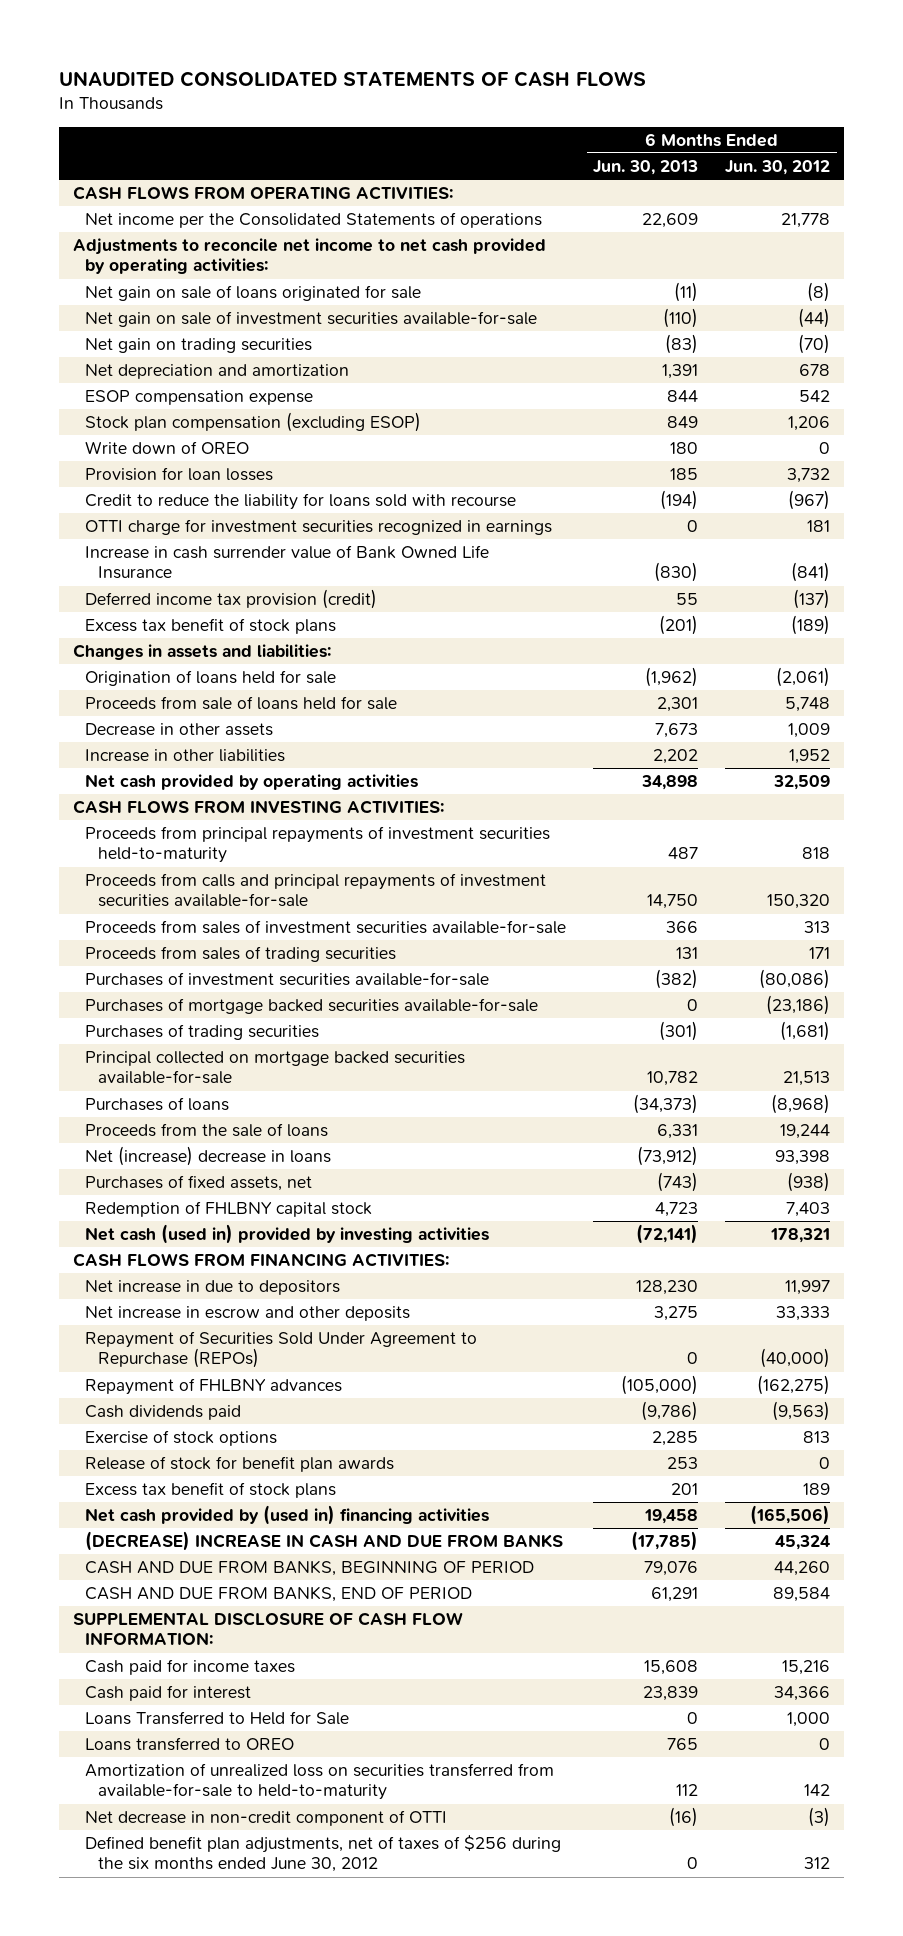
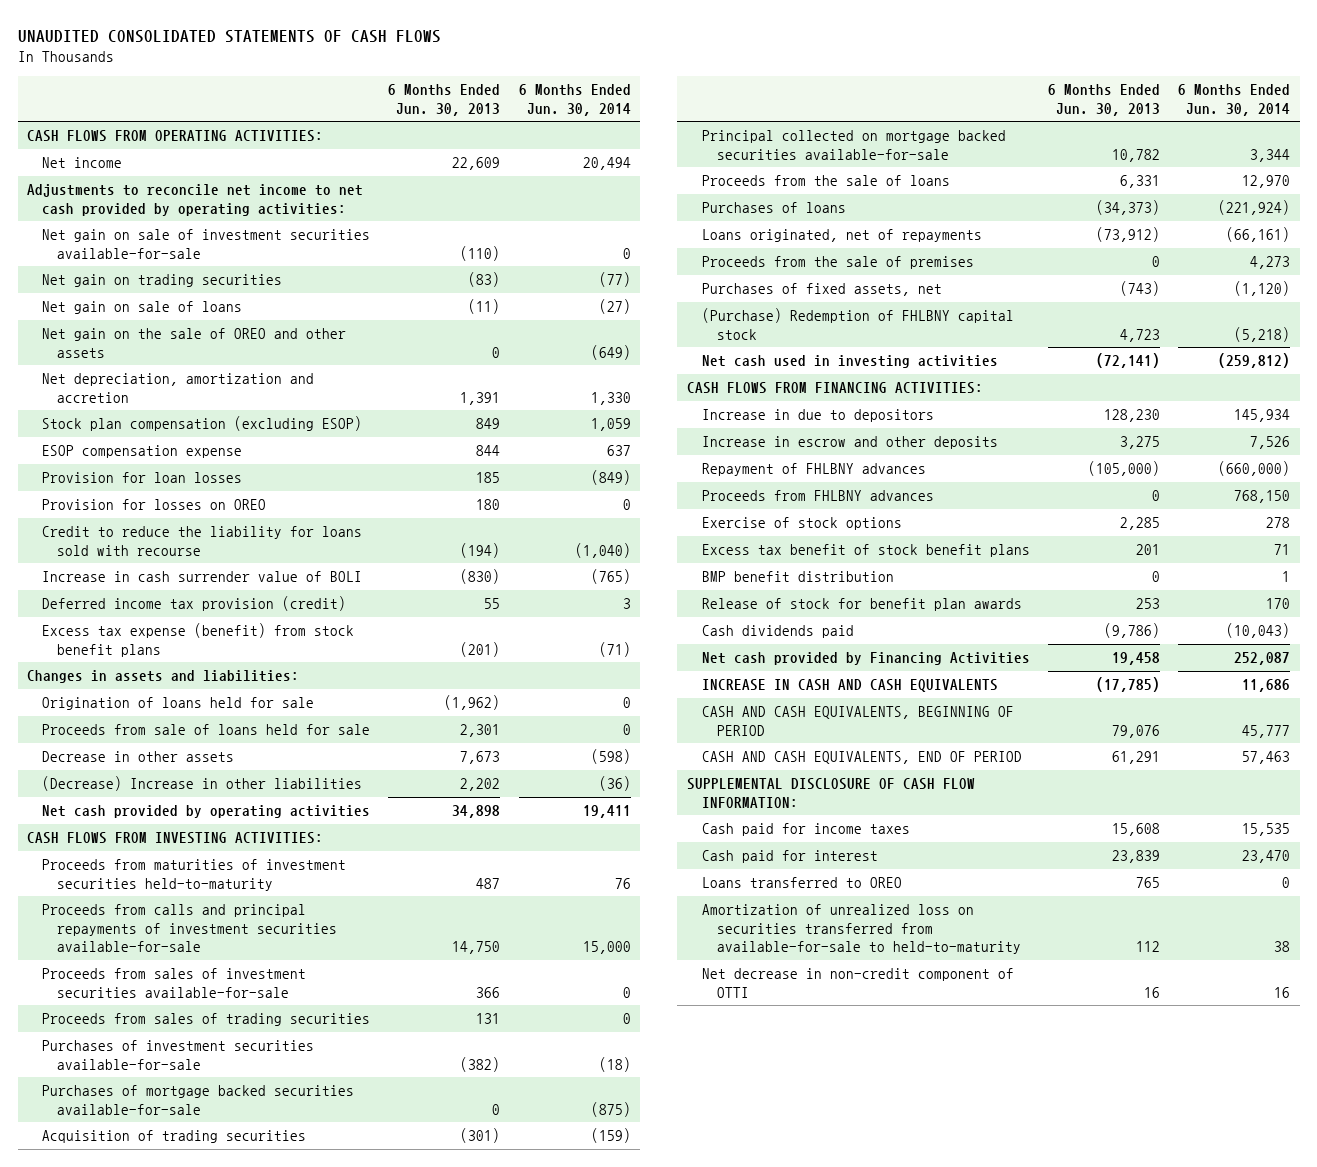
[725,159,831,175] Jun. 30, 2012 -> none
none -> [518,83,631,116] 6 Months Ended Jun. 30, 2014
[85,212,543,229] Net income per the Consolidated Statements of operations -> [41,157,122,169] Net income
[85,285,422,302] Net gain on sale of loans originated for sale -> none
none -> [41,301,242,315] Net gain on sale of loans
none -> [41,328,346,358] Net gain on the sale of OREO and other assets
[85,364,350,380] Net depreciation and amortization -> [41,373,314,403] Net depreciation, amortization and accretion
[85,441,250,455] Write down of OREO -> none
[85,390,314,406] ESOP compensation expense -> [41,445,242,459] ESOP compensation expense
none -> [41,499,266,511] Provision for losses on OREO
[85,519,553,536] OTTI charge for investment securities recognized in earnings -> none
[85,545,490,580] Increase in cash surrender value of Bank Owned Life Insurance -> [41,571,362,583] Increase in cash surrender value of BOLI
[85,618,337,635] Excess tax benefit of stock plans -> [41,623,354,657] Excess tax expense (benefit) from stock benefit plans
[85,749,286,763] Increase in other liabilities -> [41,776,362,792] (Decrease) Increase in other liabilities
[85,826,551,864] Proceeds from principal repayments of investment securities held-to-maturity -> [41,859,346,891] Proceeds from maturities of investment securities held-to-maturity
[85,1024,320,1041] Purchases of trading securities -> [41,1130,306,1144] Acquisition of trading securities
[85,1097,230,1112] Purchases of loans -> [701,202,846,214] Purchases of loans
[85,1146,332,1167] Net (increase) decrease in loans -> [701,229,982,243] Loans originated, net of repayments
none -> [701,256,974,270] Proceeds from the sale of premises
[85,1201,373,1218] Redemption of FHLBNY capital stock -> [701,308,1014,340] (Purchase) Redemption of FHLBNY capital stock
[85,1224,490,1245] Net cash (used in) provided by investing activities -> [701,355,998,369] Net cash used in investing activities
[85,1331,478,1369] Repayment of Securities Sold Under Agreement to Repurchase (REPOs) -> none
[85,1280,341,1296] Net increase in due to depositors -> [701,409,934,423] Increase in due to depositors
[85,1306,411,1322] Net increase in escrow and other deposits -> [701,436,998,450] Increase in escrow and other deposits
none -> [701,490,934,502] Proceeds from FHLBNY advances
none -> [701,544,1030,558] Excess tax benefit of stock benefit plans
none -> [701,571,894,583] BMP benefit distribution
[85,1482,337,1499] Excess tax benefit of stock plans -> none
[85,1405,242,1421] Cash dividends paid -> [701,625,854,639] Cash dividends paid
[85,1505,490,1526] Net cash provided by (used in) financing activities -> [701,652,1030,666] Net cash provided by Financing Activities
[85,1531,564,1552] (DECREASE) INCREASE IN CASH AND DUE FROM BANKS -> [701,679,998,693] INCREASE IN CASH AND CASH EQUIVALENTS
[85,1560,535,1577] CASH AND DUE FROM BANKS, BEGINNING OF PERIOD -> [701,706,1014,736] CASH AND CASH EQUIVALENTS, BEGINNING OF PERIOD
[85,1586,473,1603] CASH AND DUE FROM BANKS, END OF PERIOD -> [701,751,1022,765] CASH AND CASH EQUIVALENTS, END OF PERIOD
[85,1711,350,1726] Loans Transferred to Held for Sale -> none
[85,1835,562,1873] Defined benefit plan adjustments, net of taxes of $256 during the six months ended June 30, 2012 -> none
[669,1807,699,1828] (16) -> [1143,986,1160,998] 16

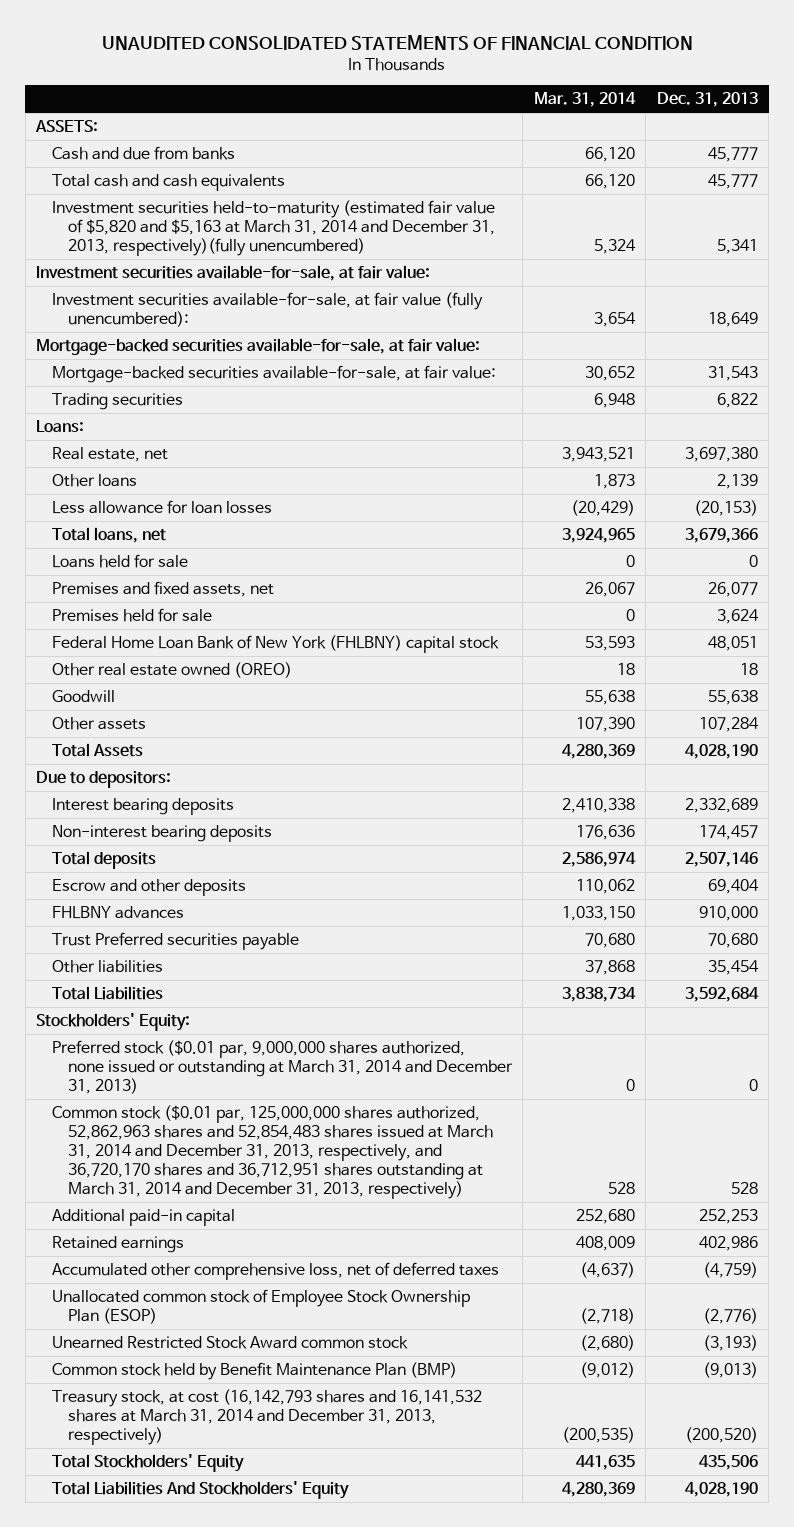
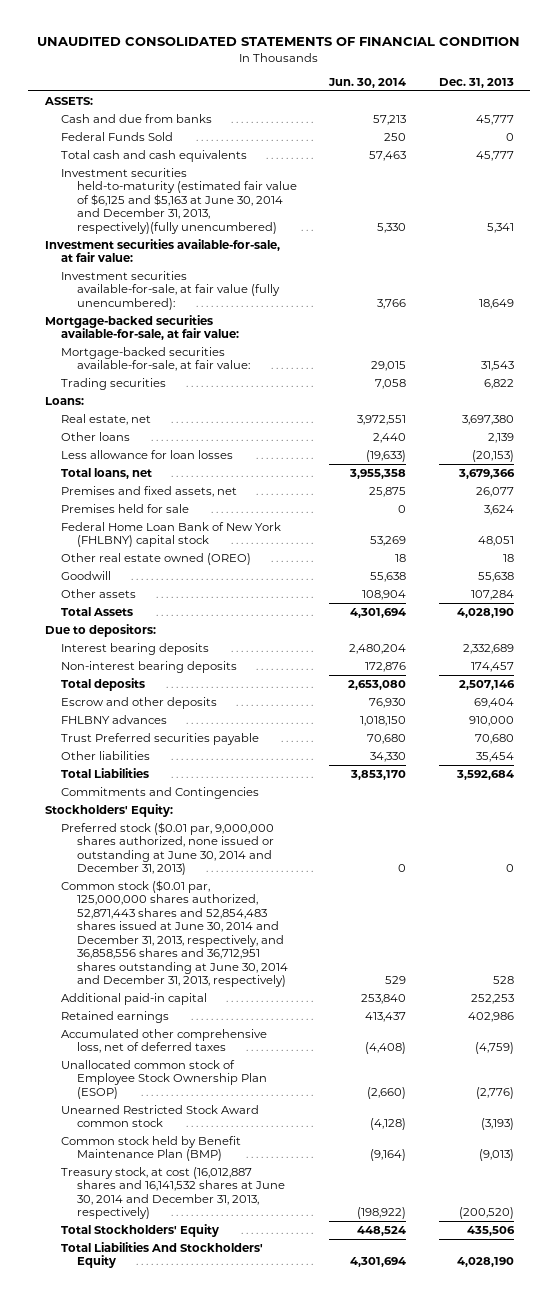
[533,92,636,108] Mar. 31, 2014 -> none
none -> [328,77,407,88] Jun. 30, 2014
none -> [60,132,173,142] Federal Funds Sold
[51,200,495,257] Investment securities held-to-maturity (estimated fair value of $5,820 and $5,163 at March 31, 2014 and December 31, 2013, respectively)(fully unencumbered) -> [60,168,297,234] Investment securities held-to-maturity (estimated fair value of $6,125 and $5,163 at June 30, 2014 and December 31, 2013, respectively)(fully unencumbered)
[51,554,188,569] Loans held for sale -> none
none -> [60,787,259,800] Commitments and Contingencies
[51,1040,513,1095] Preferred stock ($0.01 par, 9,000,000 shares authorized, none issued or outstanding at March 31, 2014 and December 31, 2013) -> [60,822,274,876] Preferred stock ($0.01 par, 9,000,000 shares authorized, none issued or outstanding at June 30, 2014 and December 31, 2013)
[51,1105,493,1200] Common stock ($0.01 par, 125,000,000 shares authorized, 52,862,963 shares and 52,854,483 shares issued at March 31, 2014 and December 31, 2013, respectively, and 36,720,170 shares and 36,712,951 shares outstanding at March 31, 2014 and December 31, 2013, respectively) -> [60,880,288,988] Common stock ($0.01 par, 125,000,000 shares authorized, 52,871,443 shares and 52,854,483 shares issued at June 30, 2014 and December 31, 2013, respectively, and 36,858,556 shares and 36,712,951 shares outstanding at June 30, 2014 and December 31, 2013, respectively)
[51,1389,482,1446] Treasury stock, at cost (16,142,793 shares and 16,141,532 shares at March 31, 2014 and December 31, 2013, respectively) -> [60,1167,285,1220] Treasury stock, at cost (16,012,887 shares and 16,141,532 shares at June 30, 2014 and December 31, 2013, respectively)

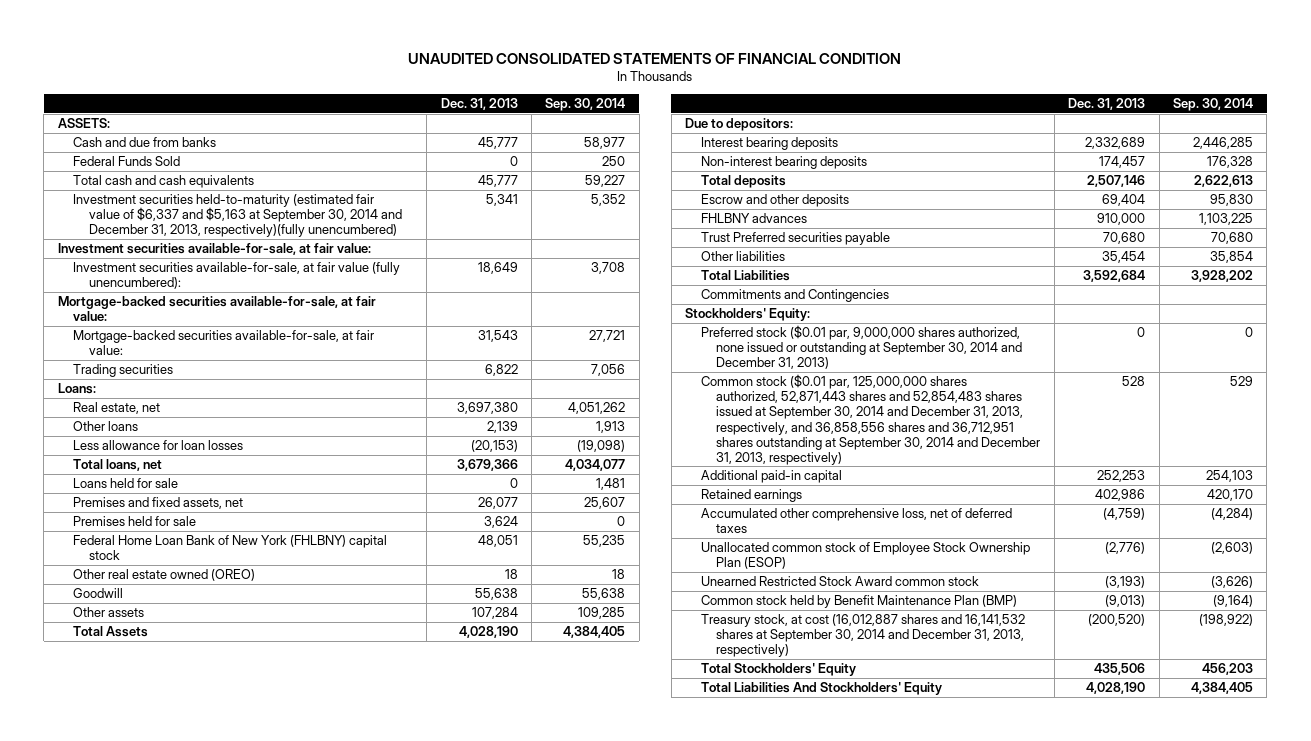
[328,77,407,88] Jun. 30, 2014 -> none
none -> [545,97,626,111] Sep. 30, 2014
[60,168,297,234] Investment securities held-to-maturity (estimated fair value of $6,125 and $5,163 at June 30, 2014 and December 31, 2013, respectively)(fully unencumbered) -> [73,193,402,238] Investment securities held-to-maturity (estimated fair value of $6,337 and $5,163 at September 30, 2014 and December 31, 2013, respectively)(fully unencumbered)
none -> [73,477,179,488] Loans held for sale
[60,822,274,876] Preferred stock ($0.01 par, 9,000,000 shares authorized, none issued or outstanding at June 30, 2014 and December 31, 2013) -> [700,324,1023,370] Preferred stock ($0.01 par, 9,000,000 shares authorized, none issued or outstanding at September 30, 2014 and December 31, 2013)
[60,880,288,988] Common stock ($0.01 par, 125,000,000 shares authorized, 52,871,443 shares and 52,854,483 shares issued at June 30, 2014 and December 31, 2013, respectively, and 36,858,556 shares and 36,712,951 shares outstanding at June 30, 2014 and December 31, 2013, respectively) -> [700,373,1041,465] Common stock ($0.01 par, 125,000,000 shares authorized, 52,871,443 shares and 52,854,483 shares issued at September 30, 2014 and December 31, 2013, respectively, and 36,858,556 shares and 36,712,951 shares outstanding at September 30, 2014 and December 31, 2013, respectively)
[60,1167,285,1220] Treasury stock, at cost (16,012,887 shares and 16,141,532 shares at June 30, 2014 and December 31, 2013, respectively) -> [700,613,1025,658] Treasury stock, at cost (16,012,887 shares and 16,141,532 shares at September 30, 2014 and December 31, 2013, respectively)

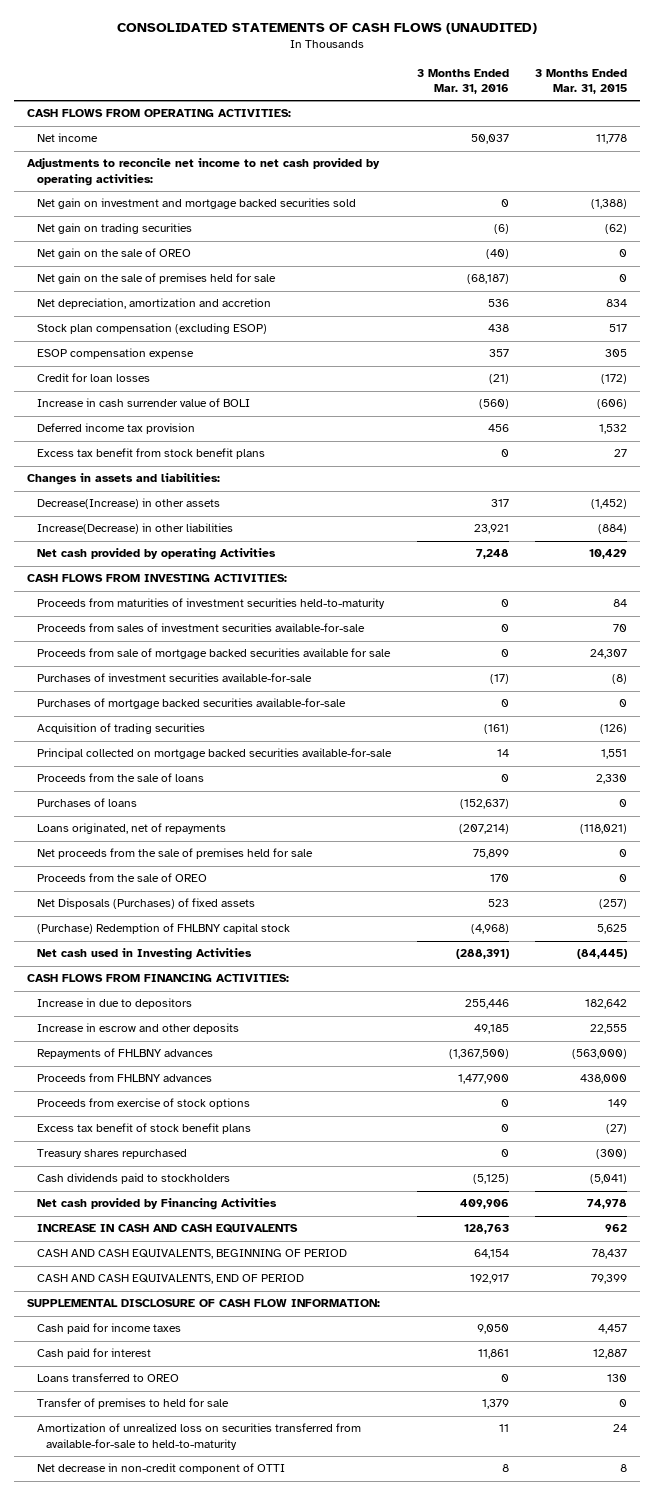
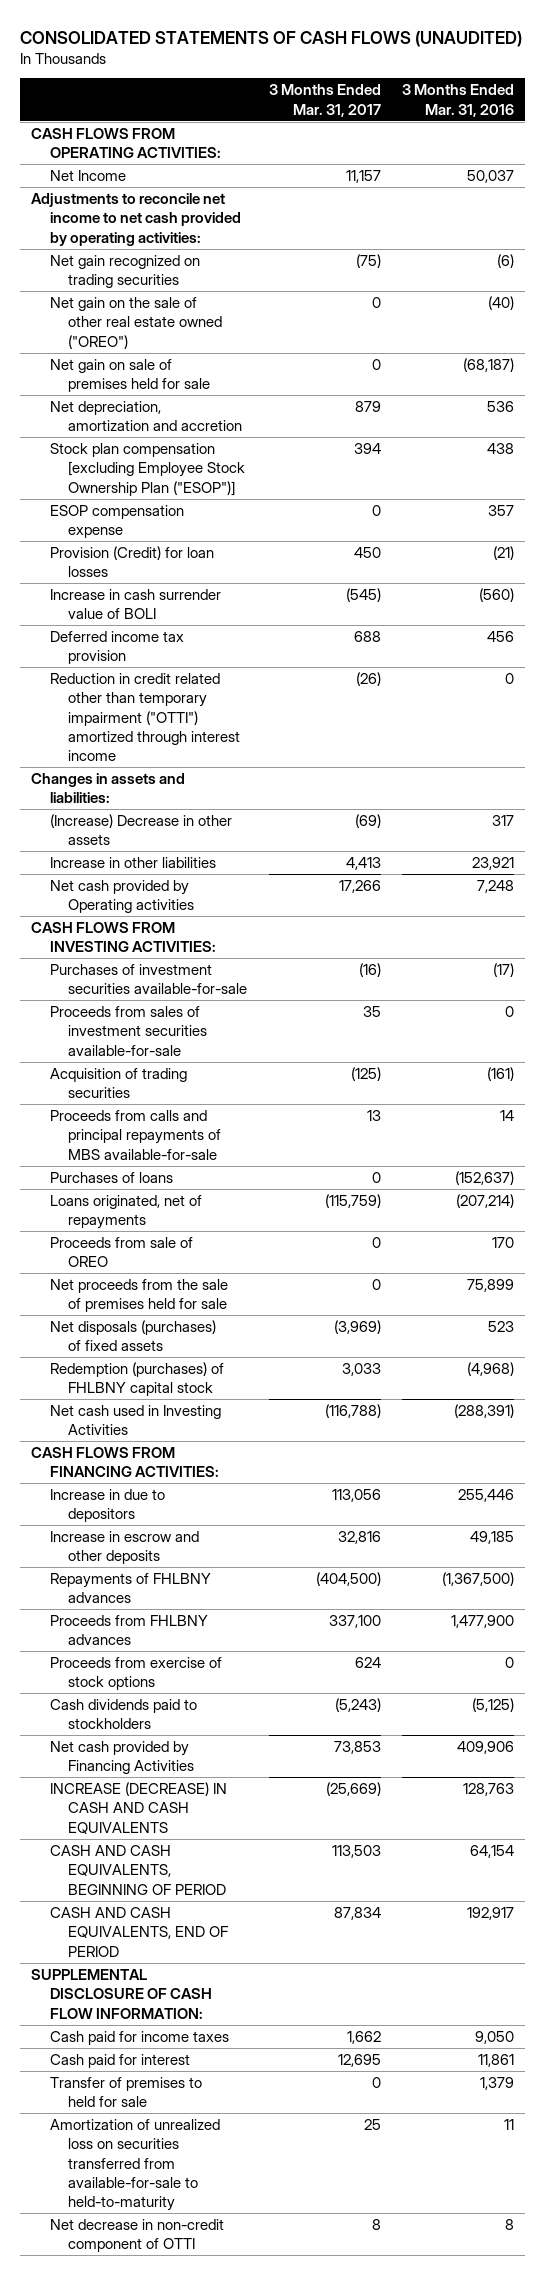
[534,68,627,94] 3 Months Ended Mar. 31, 2015 -> none
none -> [268,84,381,117] 3 Months Ended Mar. 31, 2017
[36,133,98,143] Net income -> [49,169,126,181] Net Income
[36,198,356,210] Net gain on investment and mortgage backed securities sold -> none
[36,223,192,235] Net gain on trading securities -> [49,254,200,289] Net gain recognized on trading securities
[36,248,191,260] Net gain on the sale of OREO -> [49,296,223,349] Net gain on the sale of other real estate owned ("OREO")
[36,273,276,285] Net gain on the sale of premises held for sale -> [49,358,211,393] Net gain on sale of premises held for sale
[36,323,267,335] Stock plan compensation (excluding ESOP) -> [49,442,246,496] Stock plan compensation [excluding Employee Stock Ownership Plan ("ESOP")]
[36,373,150,383] Credit for loan losses -> [49,545,214,578] Provision (Credit) for loan losses
[36,448,265,460] Excess tax benefit from stock benefit plans -> none
none -> [49,672,241,762] Reduction in credit related other than temporary impairment ("OTTI") amortized through interest income
[36,498,220,510] Decrease(Increase) in other assets -> [49,813,232,846] (Increase) Decrease in other assets
[36,523,233,535] Increase(Decrease) in other liabilities -> [49,856,216,868] Increase in other liabilities
[36,548,276,561] Net cash provided by operating Activities -> [49,879,195,914] Net cash provided by Operating activities
[36,598,385,610] Proceeds from maturities of investment securities held-to-maturity -> none
[36,648,391,660] Proceeds from sale of mortgage backed securities available for sale -> none
[36,698,346,710] Purchases of mortgage backed securities available-for-sale -> none
[36,623,365,633] Proceeds from sales of investment securities available-for-sale -> [49,1005,208,1056] Proceeds from sales of investment securities available-for-sale
[36,748,392,760] Principal collected on mortgage backed securities available-for-sale -> none
[36,773,204,783] Proceeds from the sale of loans -> none
none -> [49,1109,222,1160] Proceeds from calls and principal repayments of MBS available-for-sale
none -> [49,1236,193,1268] Proceeds from sale of OREO
[36,873,207,883] Proceeds from the sale of OREO -> none
[36,898,255,910] Net Disposals (Purchases) of fixed assets -> [49,1319,216,1352] Net disposals (purchases) of fixed assets
[36,923,290,935] (Purchase) Redemption of FHLBNY capital stock -> [49,1361,224,1397] Redemption (purchases) of FHLBNY capital stock
[36,1123,251,1135] Excess tax benefit of stock benefit plans -> none
[36,1149,187,1160] Treasury shares repurchased -> none
[36,1224,298,1234] INCREASE IN CASH AND CASH EQUIVALENTS -> [49,1781,227,1834] INCREASE (DECREASE) IN CASH AND CASH EQUIVALENTS
[36,1373,179,1383] Loans transferred to OREO -> none

